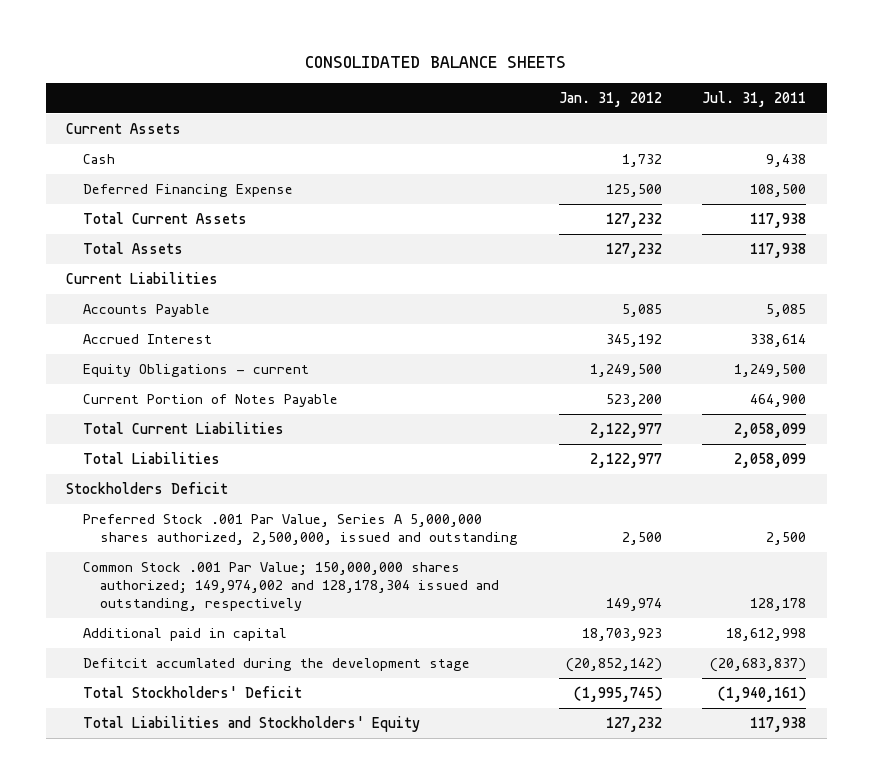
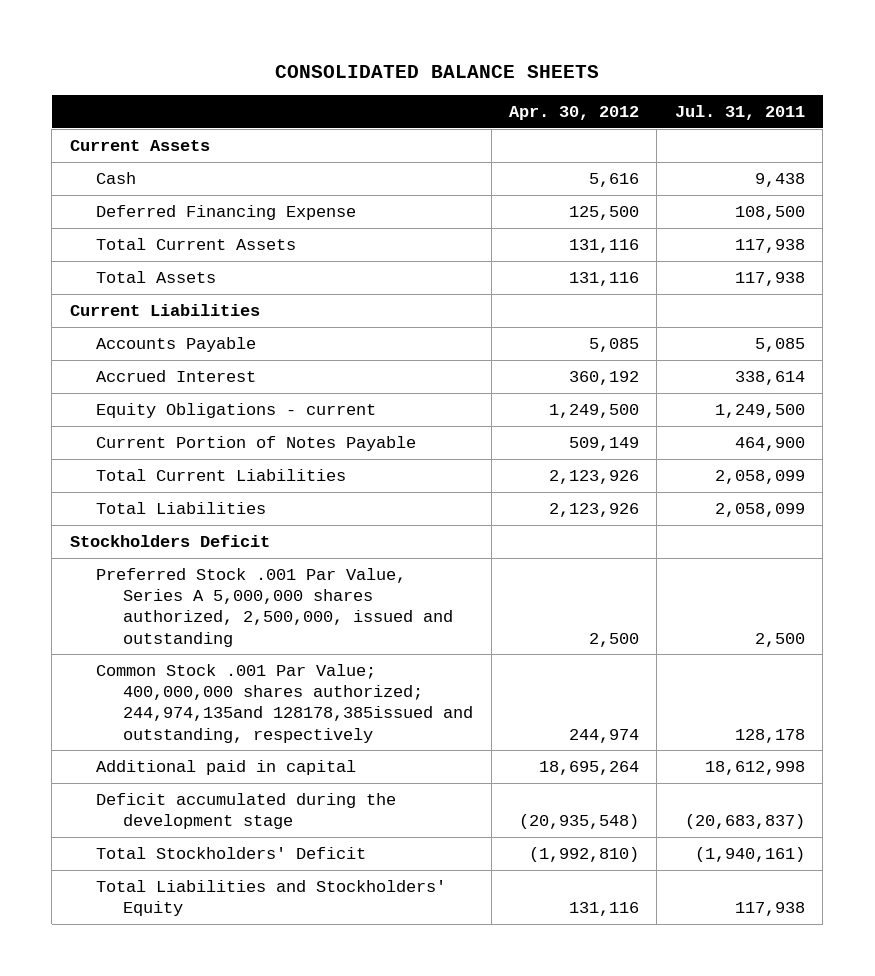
[558,92,662,108] Jan. 31, 2012 -> none
none -> [508,105,639,120] Apr. 30, 2012
[82,561,499,612] Common Stock .001 Par Value; 150,000,000 shares authorized; 149,974,002 and 128,178,304 issued and outstanding, respectively -> [96,663,474,743] Common Stock .001 Par Value; 400,000,000 shares authorized; 244,974,135and 128178,385issued and outstanding, respectively
[82,657,470,671] Defitcit accumlated during the development stage -> [96,792,397,830] Deficit accumulated during the development stage

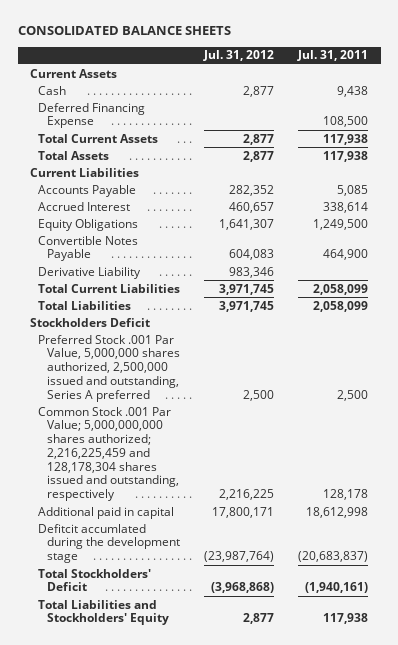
[508,105,639,120] Apr. 30, 2012 -> none
none -> [203,50,275,62] Jul. 31, 2012
[96,402,377,418] Equity Obligations - current -> [38,218,139,231] Equity Obligations
[96,435,417,451] Current Portion of Notes Payable -> [38,235,139,262] Convertible Notes Payable
none -> [38,266,142,279] Derivative Liability
[96,567,454,647] Preferred Stock .001 Par Value, Series A 5,000,000 shares authorized, 2,500,000, issued and outstanding -> [38,334,180,402] Preferred Stock .001 Par Value, 5,000,000 shares authorized, 2,500,000 issued and outstanding, Series A preferred
[96,663,474,743] Common Stock .001 Par Value; 400,000,000 shares authorized; 244,974,135and 128178,385issued and outstanding, respectively -> [38,406,179,502] Common Stock .001 Par Value; 5,000,000,000 shares authorized; 2,216,225,459 and 128,178,304 shares issued and outstanding, respectively
[96,792,397,830] Deficit accumulated during the development stage -> [38,523,180,564] Defitcit accumlated during the development stage

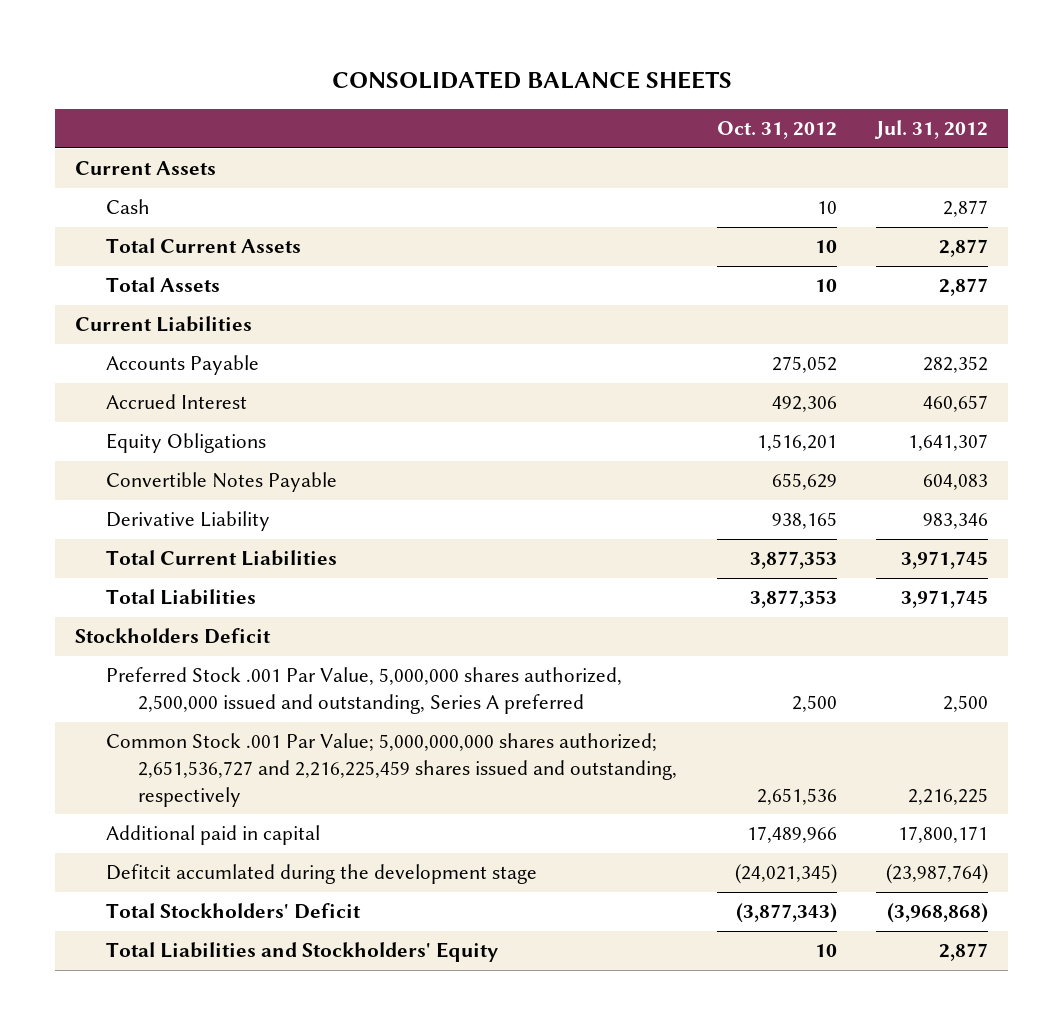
[297,50,369,62] Jul. 31, 2011 -> none
none -> [716,121,837,140] Oct. 31, 2012
[38,102,146,129] Deferred Financing Expense -> none
[38,406,179,502] Common Stock .001 Par Value; 5,000,000,000 shares authorized; 2,216,225,459 and 128,178,304 shares issued and outstanding, respectively -> [106,733,677,807] Common Stock .001 Par Value; 5,000,000,000 shares authorized; 2,651,536,727 and 2,216,225,459 shares issued and outstanding, respectively

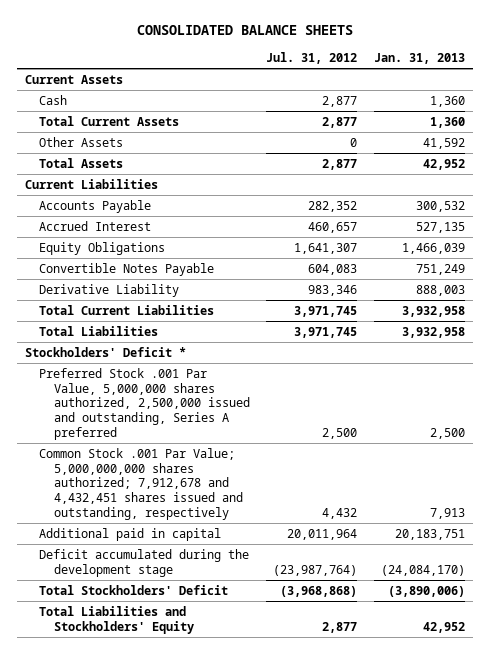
[716,121,837,140] Oct. 31, 2012 -> none
none -> [373,52,465,64] Jan. 31, 2013
none -> [39,136,124,147] Other Assets
[75,628,272,645] Stockholders Deficit -> [24,346,186,357] Stockholders' Deficit *
[106,733,677,807] Common Stock .001 Par Value; 5,000,000,000 shares authorized; 2,651,536,727 and 2,216,225,459 shares issued and outstanding, respectively -> [39,447,244,520] Common Stock .001 Par Value; 5,000,000,000 shares authorized; 7,912,678 and 4,432,451 shares issued and outstanding, respectively
[908,787,989,805] 2,216,225 -> [322,507,358,519] 4,432
[898,826,989,844] 17,800,171 -> [287,528,358,540] 20,011,964
[106,864,538,885] Defitcit accumlated during the development stage -> [39,548,250,577] Deficit accumulated during the development stage

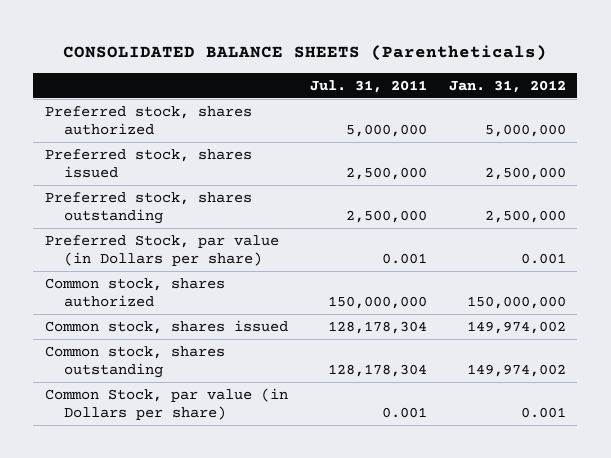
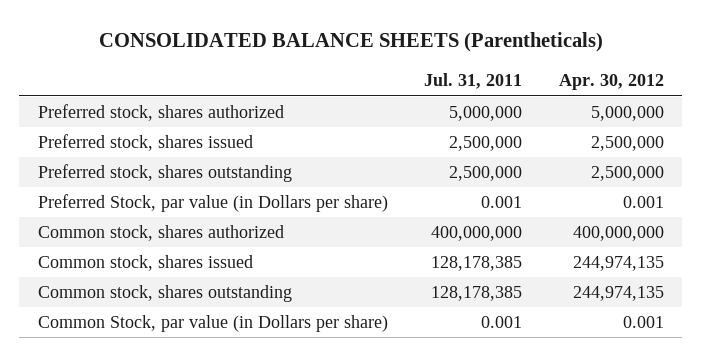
[449,79,567,93] Jan. 31, 2012 -> none
none -> [558,74,664,91] Apr. 30, 2012
[327,296,427,310] 150,000,000 -> [431,226,523,242] 400,000,000
[327,321,427,335] 128,178,304 -> [431,256,523,272] 128,178,385
[327,364,427,378] 128,178,304 -> [431,286,523,302] 128,178,385

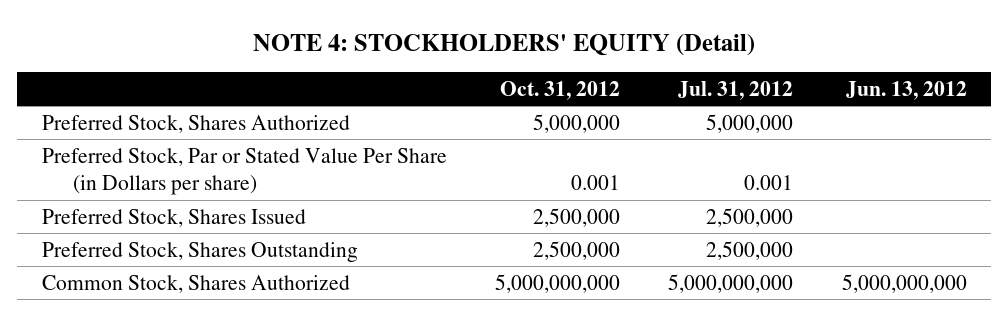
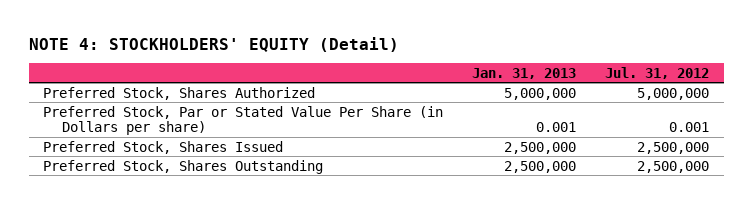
[500,80,621,100] Oct. 31, 2012 -> none
[845,80,967,100] Jun. 13, 2012 -> none
none -> [472,67,577,79] Jan. 31, 2013
[41,274,350,293] Common Stock, Shares Authorized -> none

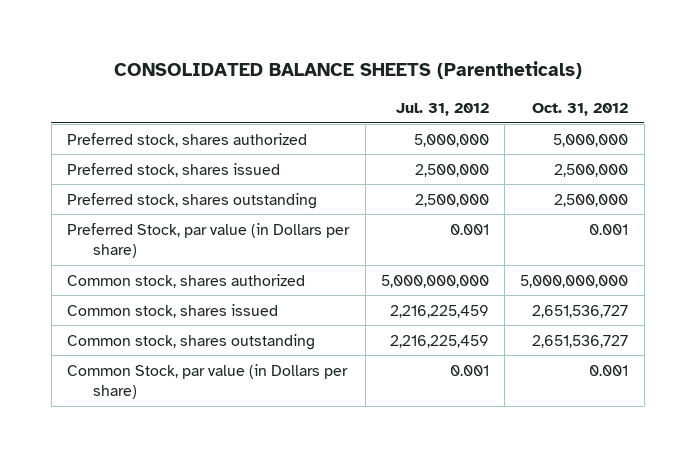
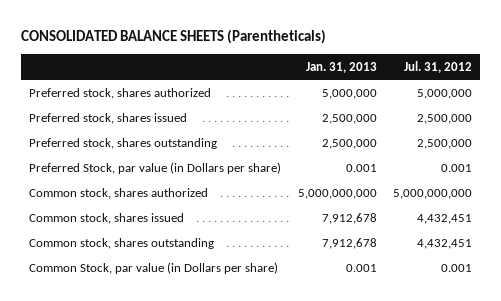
[532,103,629,117] Oct. 31, 2012 -> none
none -> [305,61,377,73] Jan. 31, 2013
[389,304,489,318] 2,216,225,459 -> [417,213,473,224] 4,432,451
[389,334,489,348] 2,216,225,459 -> [417,238,473,249] 4,432,451

